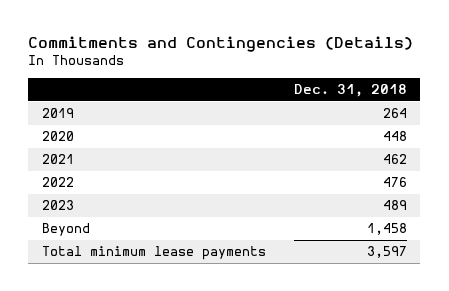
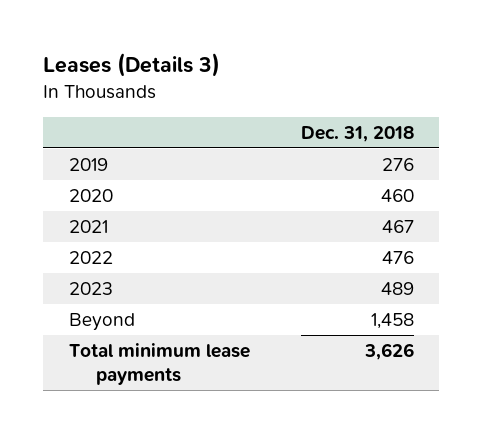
[28,36,414,53] Commitments and Contingencies (Details) -> [42,53,220,78] Leases (Details 3)
[382,108,407,119] 264 -> [381,158,414,172] 276
[382,131,407,142] 448 -> [380,189,414,203] 460
[382,154,407,165] 462 -> [381,220,414,234] 467
[366,246,407,259] 3,597 -> [363,343,414,361] 3,626

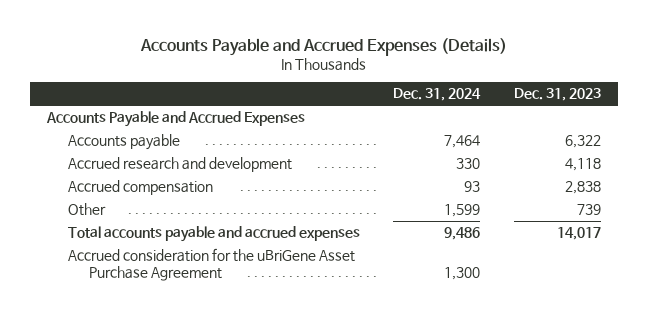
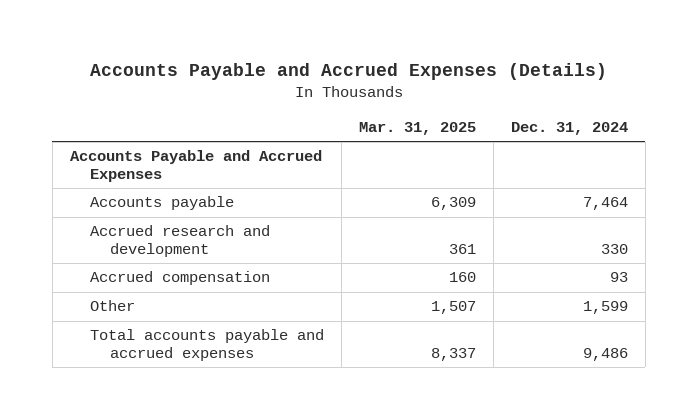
[514,88,602,102] Dec. 31, 2023 -> none
none -> [358,122,476,136] Mar. 31, 2025
[67,248,355,282] Accrued consideration for the uBriGene Asset Purchase Agreement -> none

